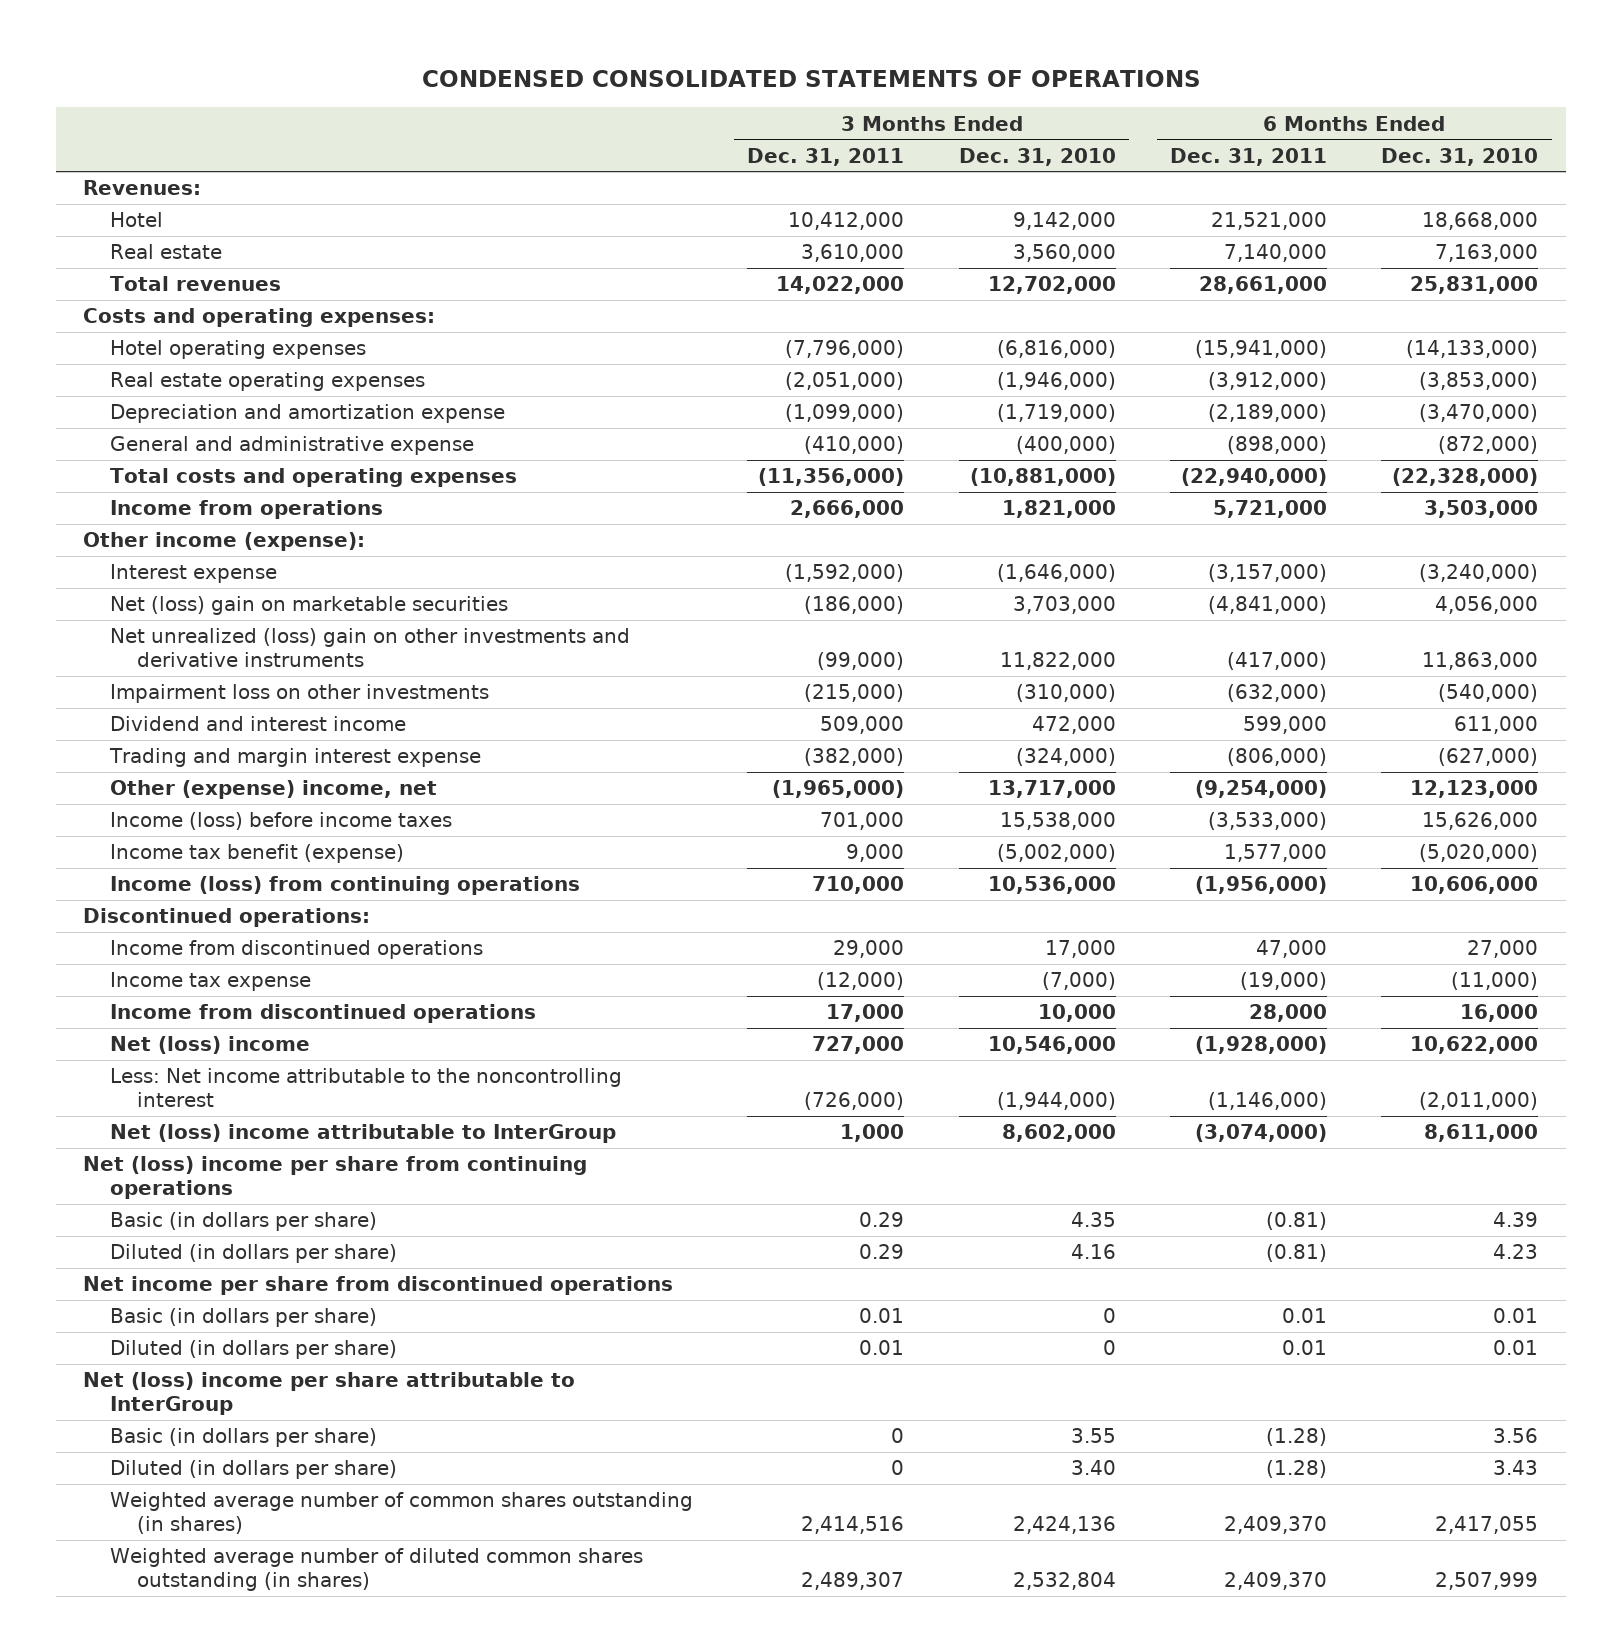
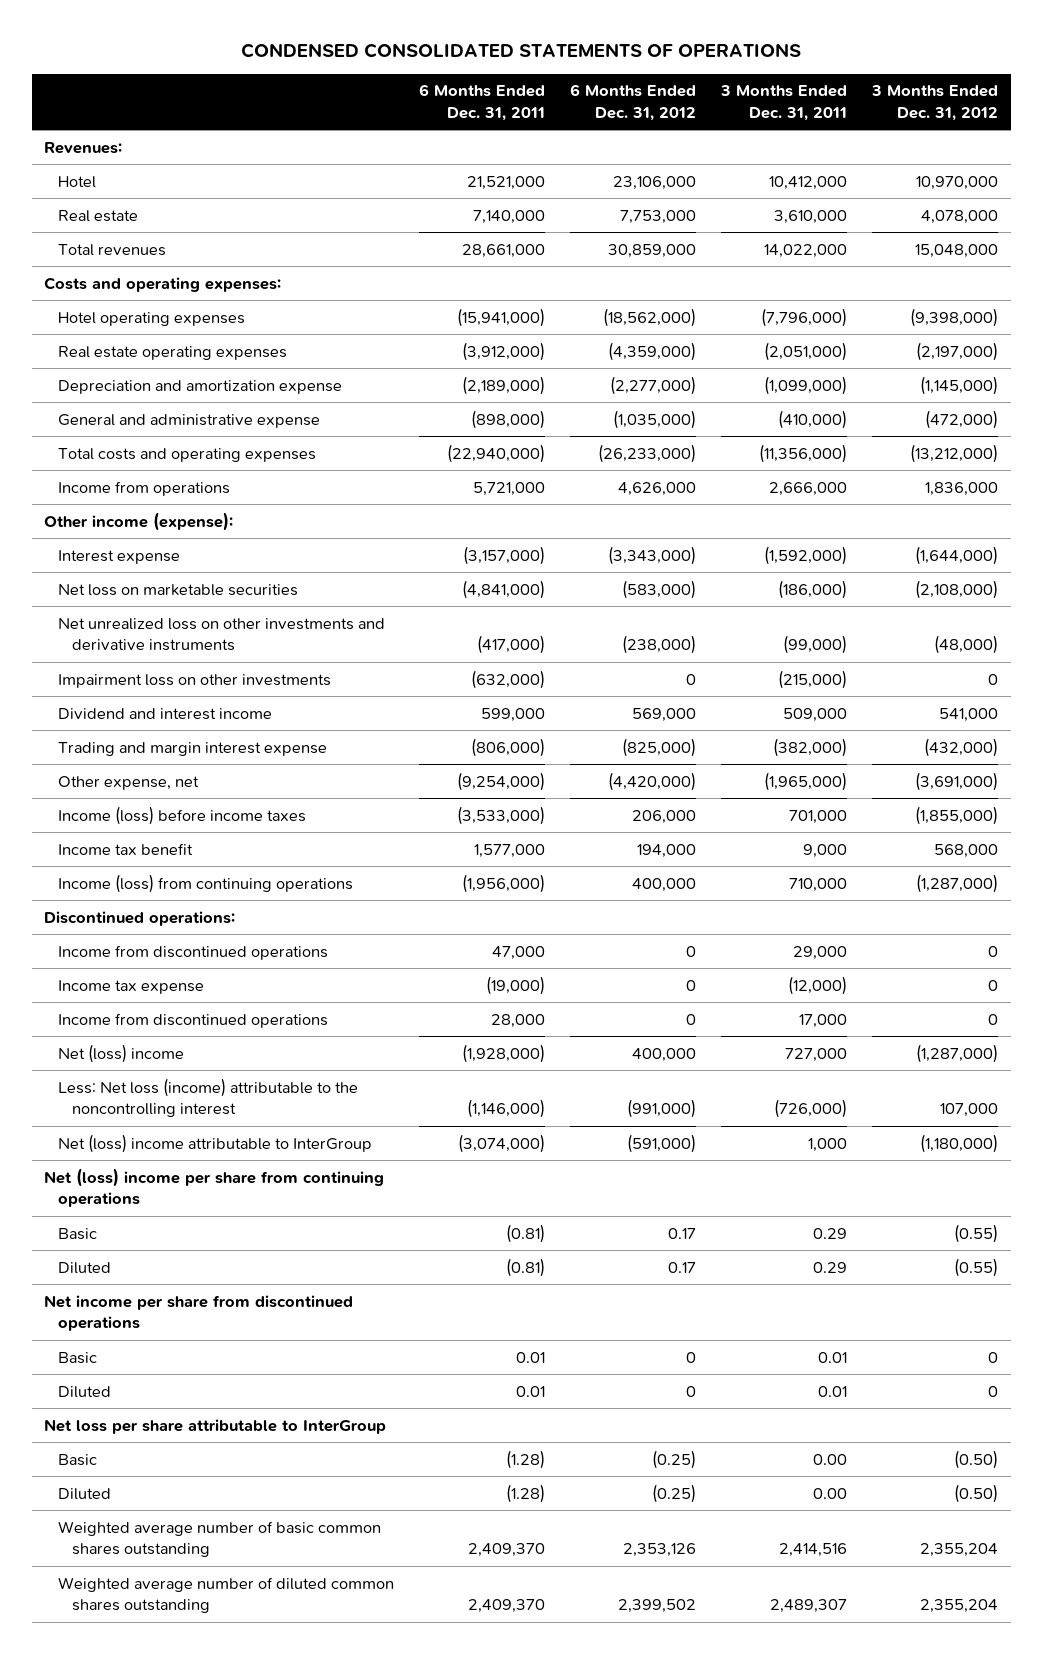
[958,147,1116,166] Dec. 31, 2010 -> none
[1381,147,1539,166] Dec. 31, 2010 -> none
none -> [570,84,697,121] 6 Months Ended Dec. 31, 2012
none -> [871,85,999,121] 3 Months Ended Dec. 31, 2012
[110,596,509,616] Net (loss) gain on marketable securities -> [58,583,299,596] Net loss on marketable securities
[110,628,631,668] Net unrealized (loss) gain on other investments and derivative instruments -> [58,617,386,652] Net unrealized loss on other investments and derivative instruments
[110,780,438,800] Other (expense) income, net -> [58,775,200,790] Other expense, net
[110,844,405,864] Income tax benefit (expense) -> [58,842,194,855] Income tax benefit
[110,1068,623,1108] Less: Net income attributable to the noncontrolling interest -> [58,1077,359,1118] Less: Net loss (income) attributable to the noncontrolling interest
[110,1212,378,1232] Basic (in dollars per share) -> [58,1227,98,1240] Basic
[110,1244,398,1264] Diluted (in dollars per share) -> [58,1261,112,1274] Diluted
[110,1308,378,1328] Basic (in dollars per share) -> [58,1351,98,1364] Basic
[110,1340,398,1360] Diluted (in dollars per share) -> [58,1385,112,1398] Diluted
[83,1372,576,1416] Net (loss) income per share attributable to InterGroup -> [44,1418,387,1434] Net loss per share attributable to InterGroup
[110,1428,378,1448] Basic (in dollars per share) -> [58,1453,98,1466] Basic
[891,1428,905,1444] 0 -> [813,1453,848,1465] 0.00
[110,1460,398,1480] Diluted (in dollars per share) -> [58,1487,112,1500] Diluted
[891,1460,905,1476] 0 -> [813,1487,848,1499] 0.00
[110,1492,694,1535] Weighted average number of common shares outstanding (in shares) -> [58,1520,382,1558] Weighted average number of basic common shares outstanding
[110,1548,644,1592] Weighted average number of diluted common shares outstanding (in shares) -> [58,1576,395,1614] Weighted average number of diluted common shares outstanding

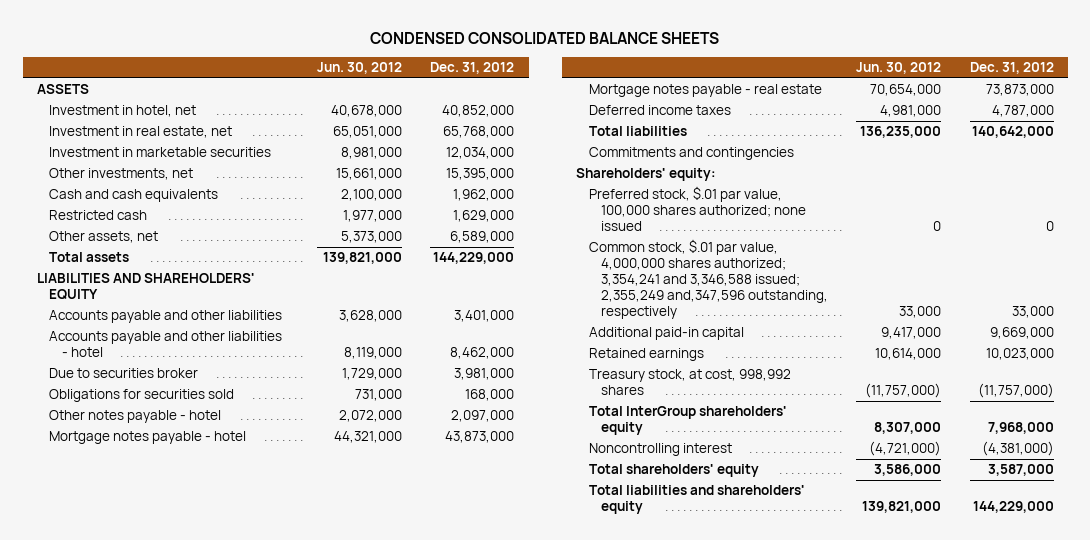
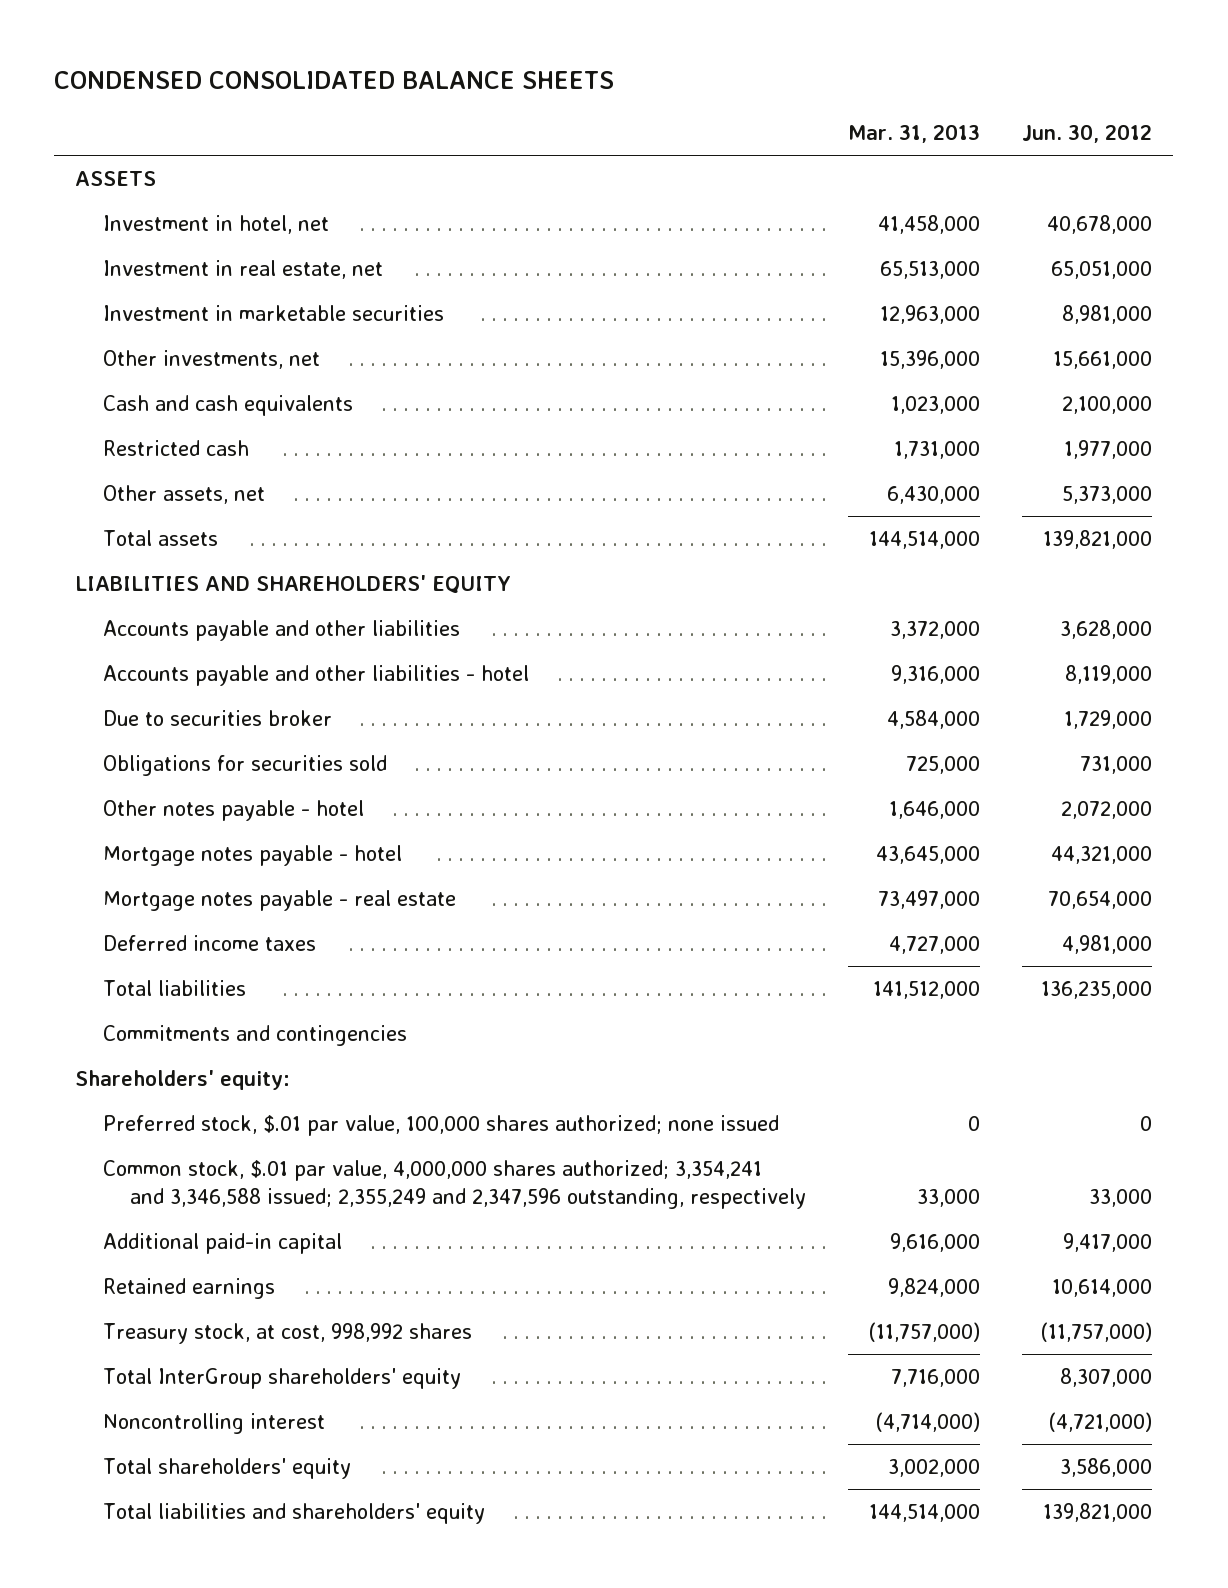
[430,62,515,75] Dec. 31, 2012 -> none
none -> [848,124,981,144] Mar. 31, 2013
[588,239,829,320] Common stock, $.01 par value, 4,000,000 shares authorized; 3,354,241 and 3,346,588 issued; 2,355,249 and,347,596 outstanding, respectively -> [102,1159,807,1209] Common stock, $.01 par value, 4,000,000 shares authorized; 3,354,241 and 3,346,588 issued; 2,355,249 and 2,347,596 outstanding, respectively

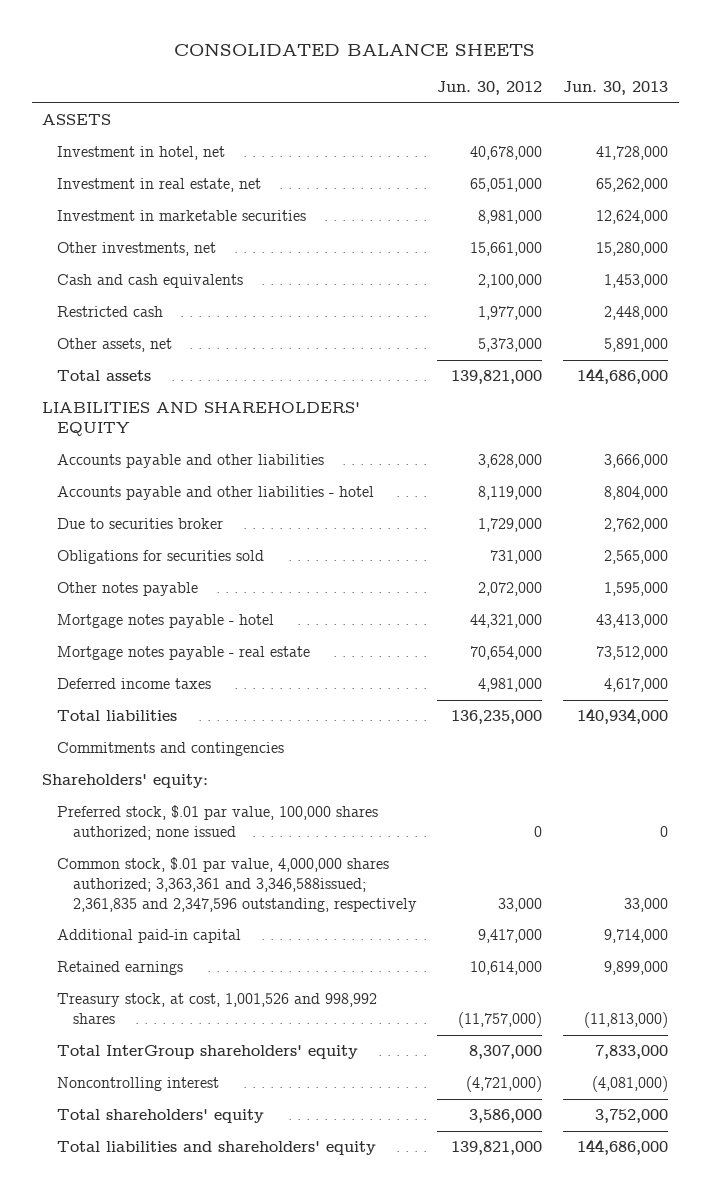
[54,70,615,89] CONDENSED CONSOLIDATED BALANCE SHEETS -> [174,42,536,56] CONSOLIDATED BALANCE SHEETS
[848,124,981,144] Mar. 31, 2013 -> none
none -> [563,81,669,96] Jun. 30, 2013
[102,799,364,821] Other notes payable - hotel -> [57,582,199,597] Other notes payable
[102,1159,807,1209] Common stock, $.01 par value, 4,000,000 shares authorized; 3,354,241 and 3,346,588 issued; 2,355,249 and 2,347,596 outstanding, respectively -> [57,857,417,912] Common stock, $.01 par value, 4,000,000 shares authorized; 3,363,361 and 3,346,588issued; 2,361,835 and 2,347,596 outstanding, respectively
[102,1322,472,1344] Treasury stock, at cost, 998,992 shares -> [57,993,378,1025] Treasury stock, at cost, 1,001,526 and 998,992 shares

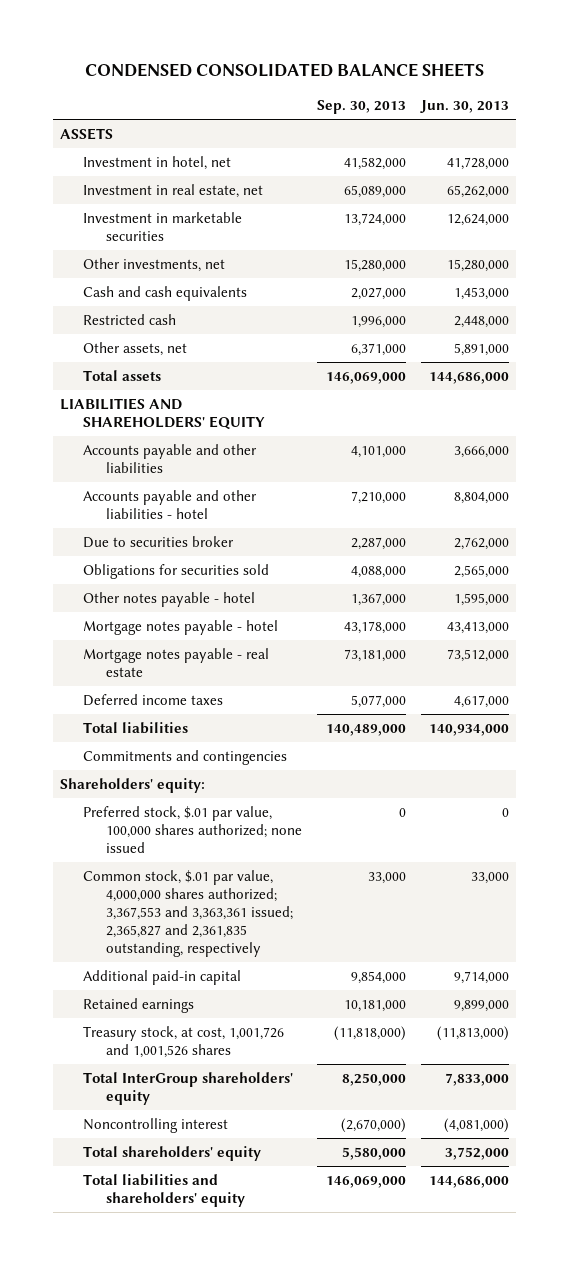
[174,42,536,56] CONSOLIDATED BALANCE SHEETS -> [84,63,484,78] CONDENSED CONSOLIDATED BALANCE SHEETS
[437,81,543,96] Jun. 30, 2012 -> none
none -> [316,100,406,115] Sep. 30, 2013
[57,582,199,597] Other notes payable -> [82,591,255,607] Other notes payable - hotel
[57,857,417,912] Common stock, $.01 par value, 4,000,000 shares authorized; 3,363,361 and 3,346,588issued; 2,361,835 and 2,347,596 outstanding, respectively -> [82,869,293,957] Common stock, $.01 par value, 4,000,000 shares authorized; 3,367,553 and 3,363,361 issued; 2,365,827 and 2,361,835 outstanding, respectively
[57,993,378,1025] Treasury stock, at cost, 1,001,526 and 998,992 shares -> [82,1025,284,1058] Treasury stock, at cost, 1,001,726 and 1,001,526 shares

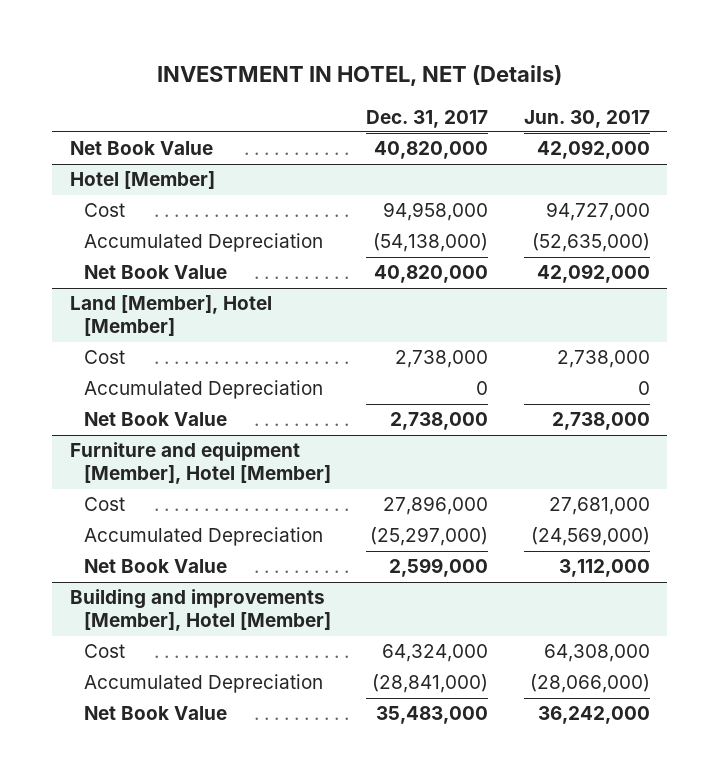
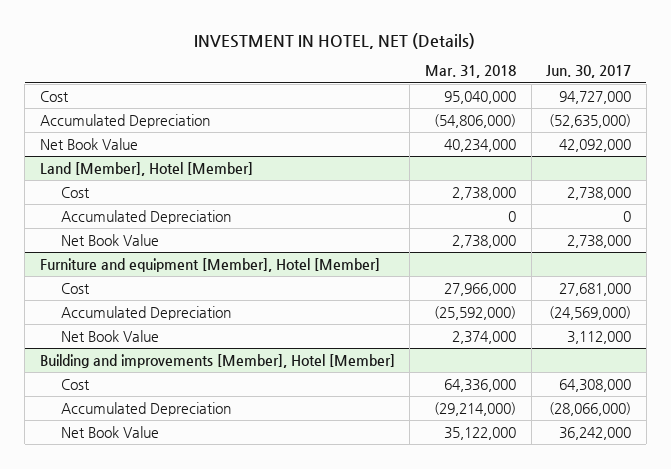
[366,109,489,128] Dec. 31, 2017 -> none
none -> [424,65,516,79] Mar. 31, 2018
[69,141,213,156] Net Book Value -> none
[69,171,215,190] Hotel [Member] -> none

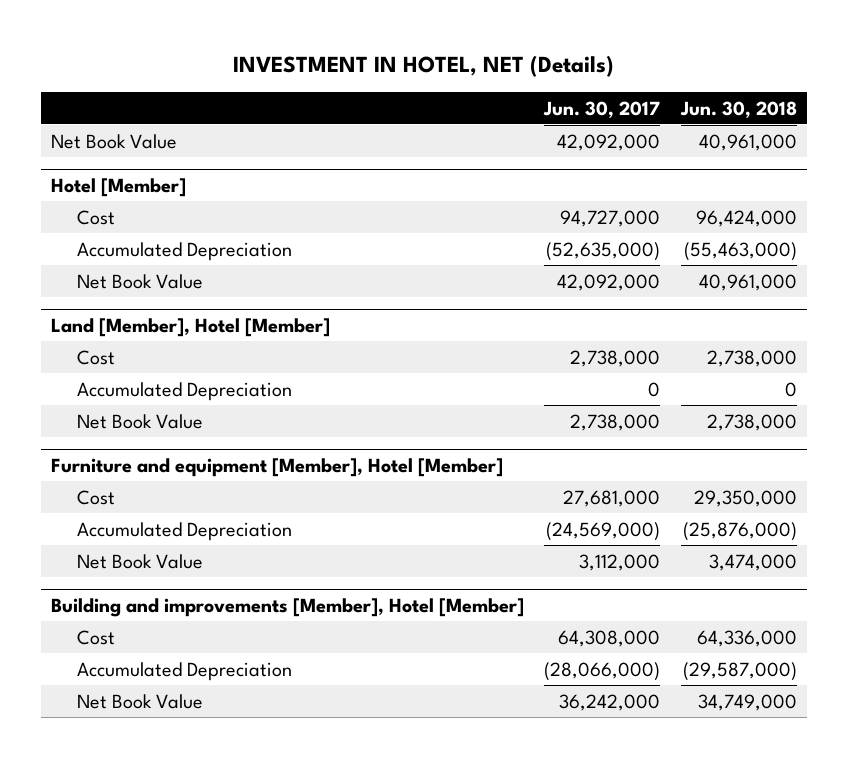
[424,65,516,79] Mar. 31, 2018 -> none
none -> [680,100,798,118] Jun. 30, 2018
none -> [50,133,177,149] Net Book Value
none -> [50,177,186,197] Hotel [Member]

